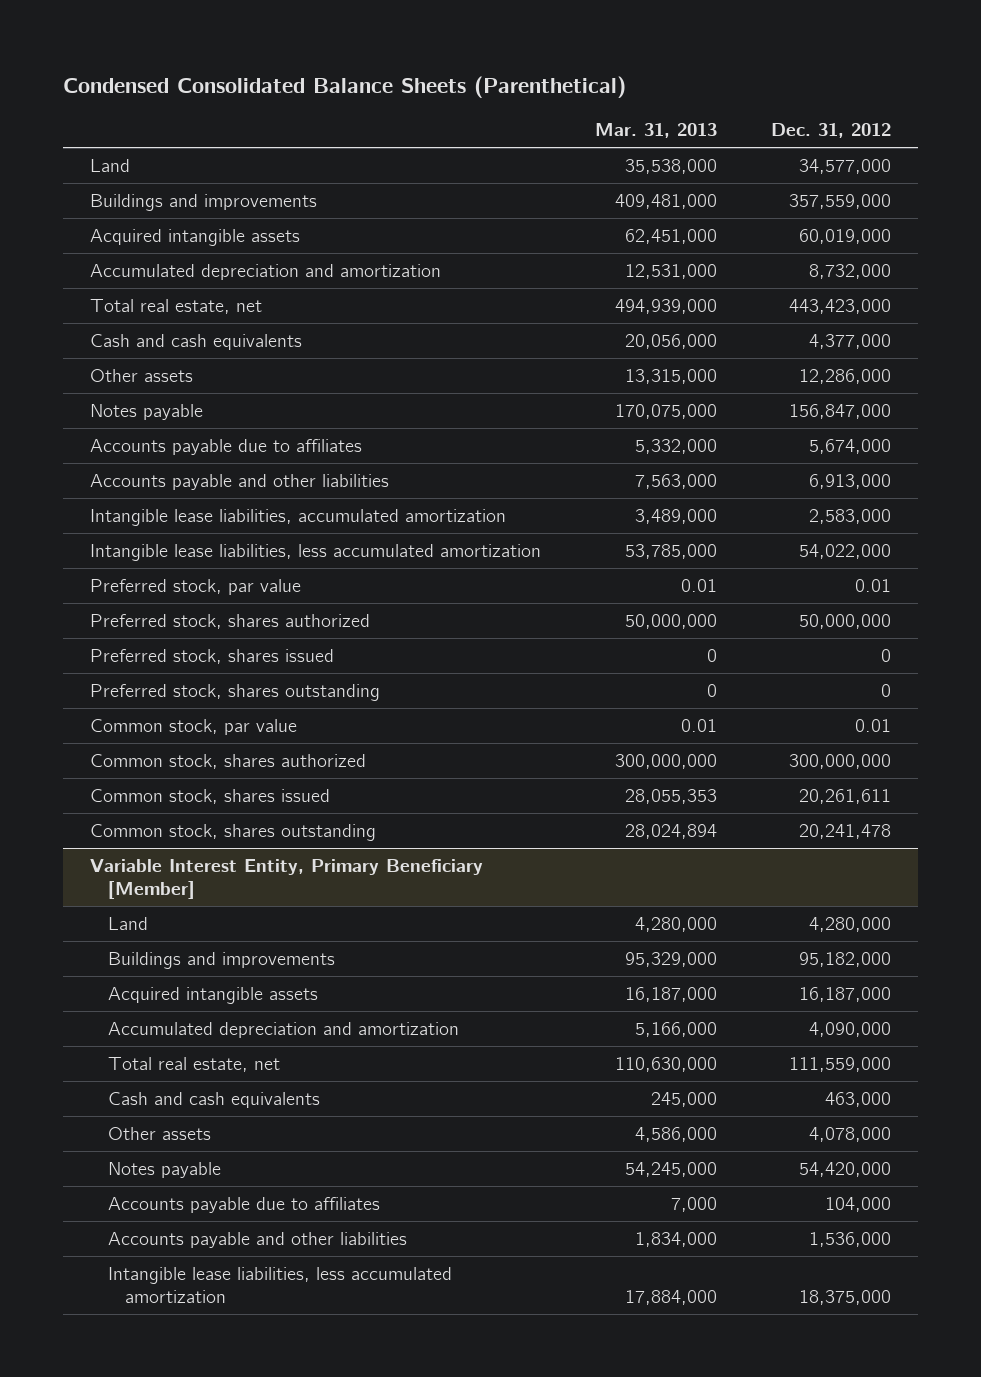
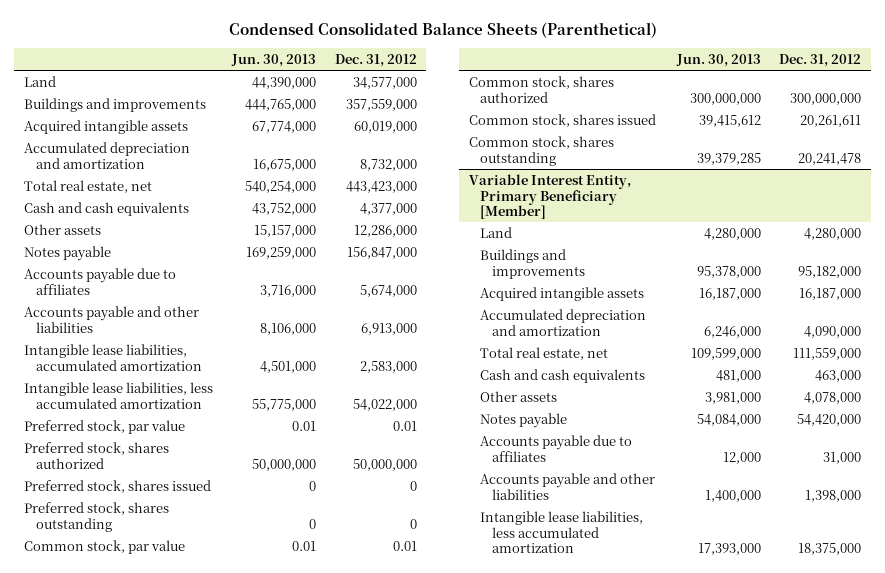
[594,123,717,139] Mar. 31, 2013 -> none
none -> [230,53,316,67] Jun. 30, 2013
[825,1197,892,1213] 104,000 -> [823,451,862,464] 31,000
[809,1232,892,1248] 1,536,000 -> [805,489,862,502] 1,398,000

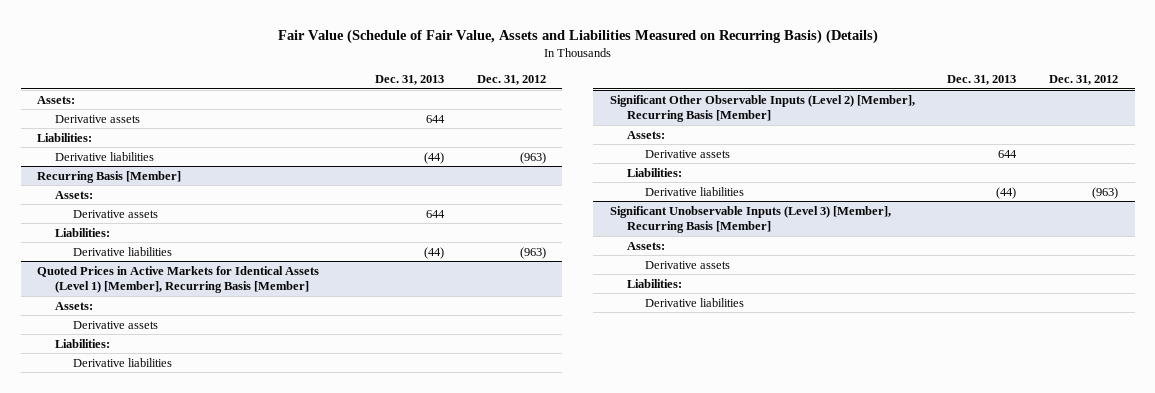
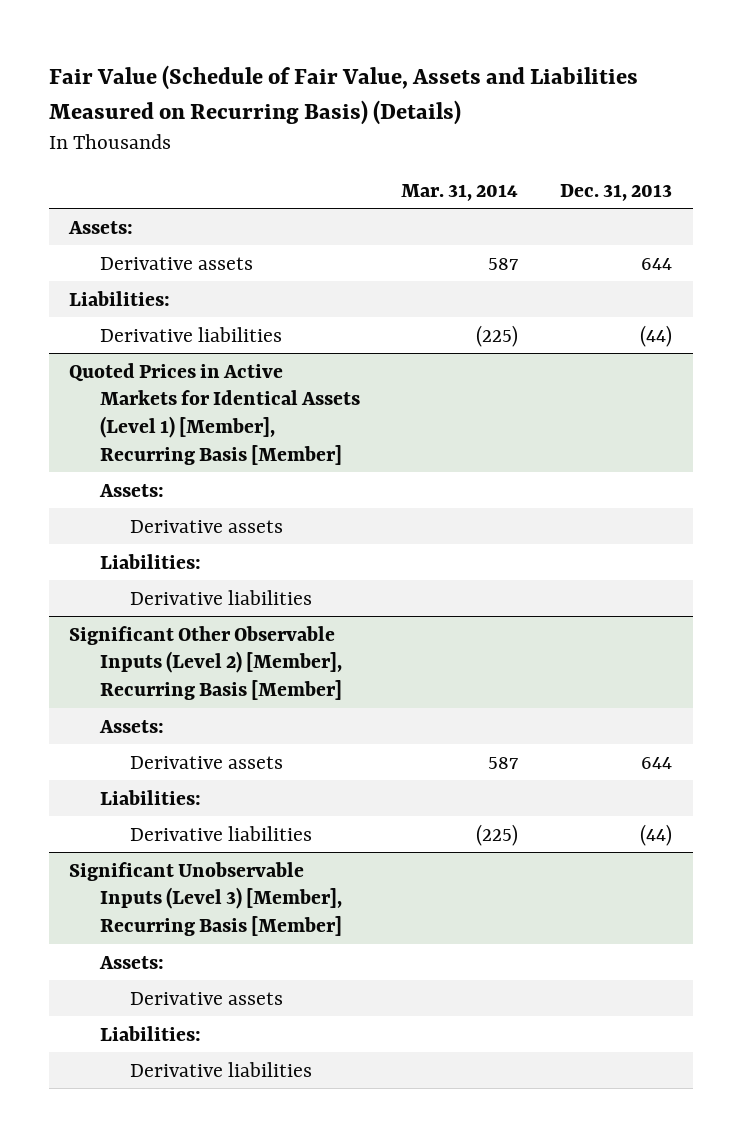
[476,75,546,86] Dec. 31, 2012 -> none
none -> [401,183,519,201] Mar. 31, 2014
[37,170,182,183] Recurring Basis [Member] -> none
[54,190,93,199] Assets: -> none
[72,209,158,218] Derivative assets -> none
[54,227,110,237] Liabilities: -> none
[72,246,172,256] Derivative liabilities -> none

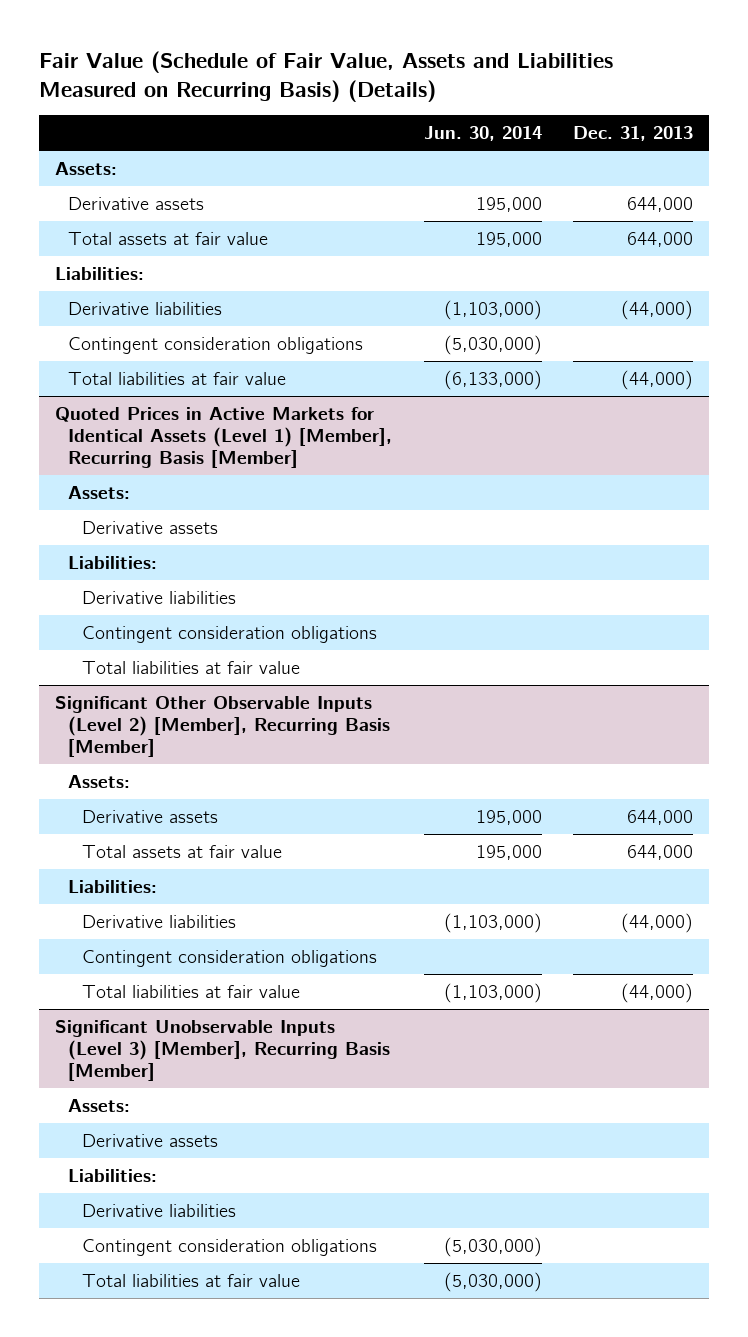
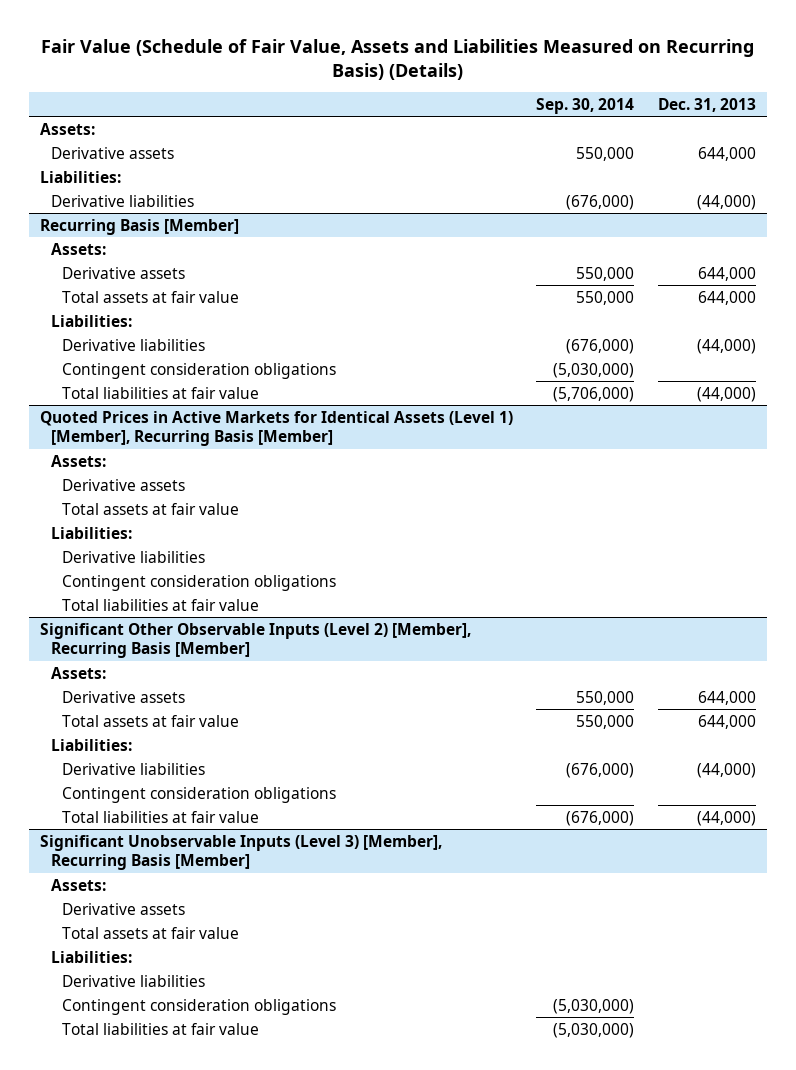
[423,126,542,142] Jun. 30, 2014 -> none
none -> [536,97,635,114] Sep. 30, 2014
none -> [40,170,122,183] Liabilities:
none -> [51,194,195,207] Derivative liabilities
none -> [40,218,240,235] Recurring Basis [Member]
none -> [51,242,107,255] Assets:
none -> [62,266,186,279] Derivative assets
none -> [62,502,240,515] Total assets at fair value
none -> [62,926,240,939] Total assets at fair value

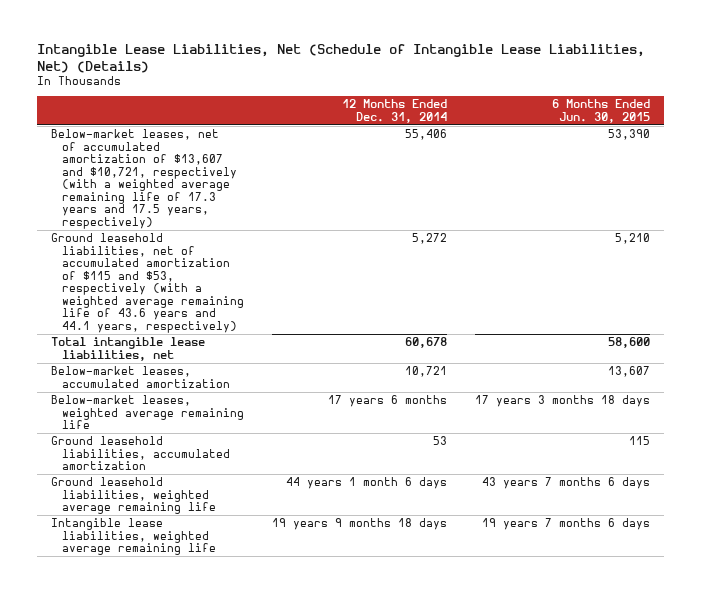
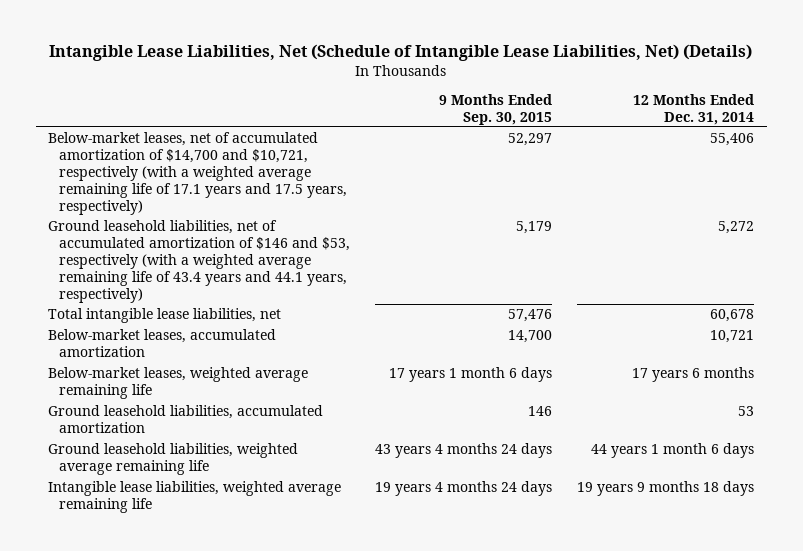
[552,99,651,123] 6 Months Ended Jun. 30, 2015 -> none
none -> [439,93,553,125] 9 Months Ended Sep. 30, 2015
[51,129,237,230] Below-market leases, net of accumulated amortization of $13,607 and $10,721, respectively (with a weighted average remaining life of 17.3 years and 17.5 years, respectively) -> [48,132,348,215] Below-market leases, net of accumulated amortization of $14,700 and $10,721, respectively (with a weighted average remaining life of 17.1 years and 17.5 years, respectively)
[51,233,244,334] Ground leasehold liabilities, net of accumulated amortization of $115 and $53, respectively (with a weighted average remaining life of 43.6 years and 44.1 years, respectively) -> [48,220,351,303] Ground leasehold liabilities, net of accumulated amortization of $146 and $53, respectively (with a weighted average remaining life of 43.4 years and 44.1 years, respectively)

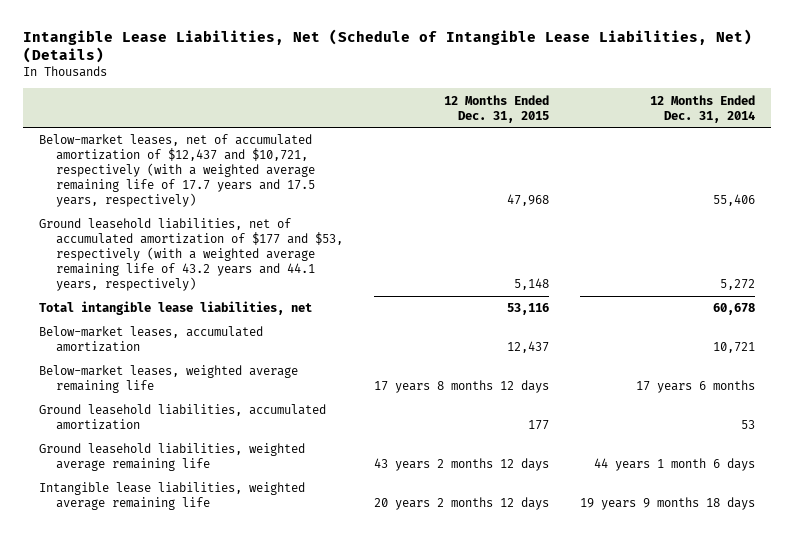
[439,93,553,125] 9 Months Ended Sep. 30, 2015 -> none
none -> [444,94,550,123] 12 Months Ended Dec. 31, 2015
[48,132,348,215] Below-market leases, net of accumulated amortization of $14,700 and $10,721, respectively (with a weighted average remaining life of 17.1 years and 17.5 years, respectively) -> [38,134,315,208] Below-market leases, net of accumulated amortization of $12,437 and $10,721, respectively (with a weighted average remaining life of 17.7 years and 17.5 years, respectively)
[48,220,351,303] Ground leasehold liabilities, net of accumulated amortization of $146 and $53, respectively (with a weighted average remaining life of 43.4 years and 44.1 years, respectively) -> [38,218,343,292] Ground leasehold liabilities, net of accumulated amortization of $177 and $53, respectively (with a weighted average remaining life of 43.2 years and 44.1 years, respectively)

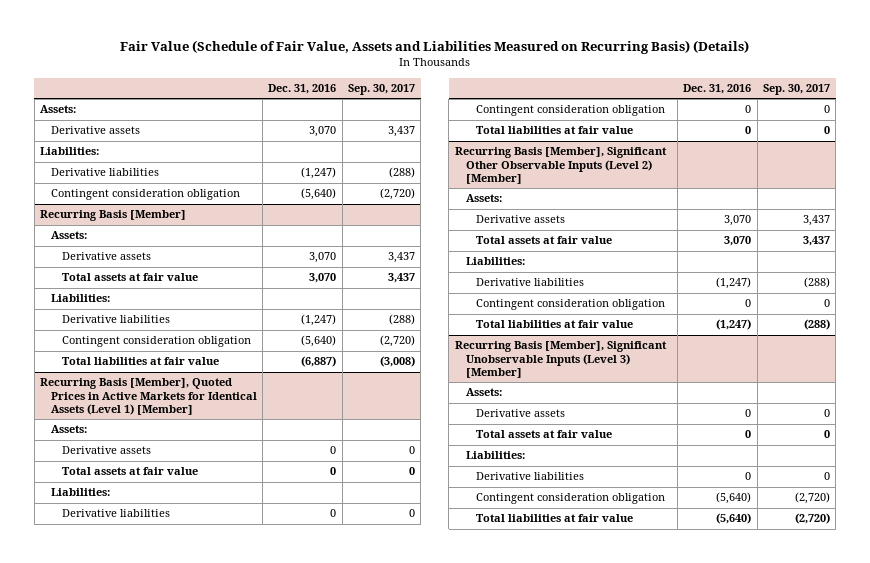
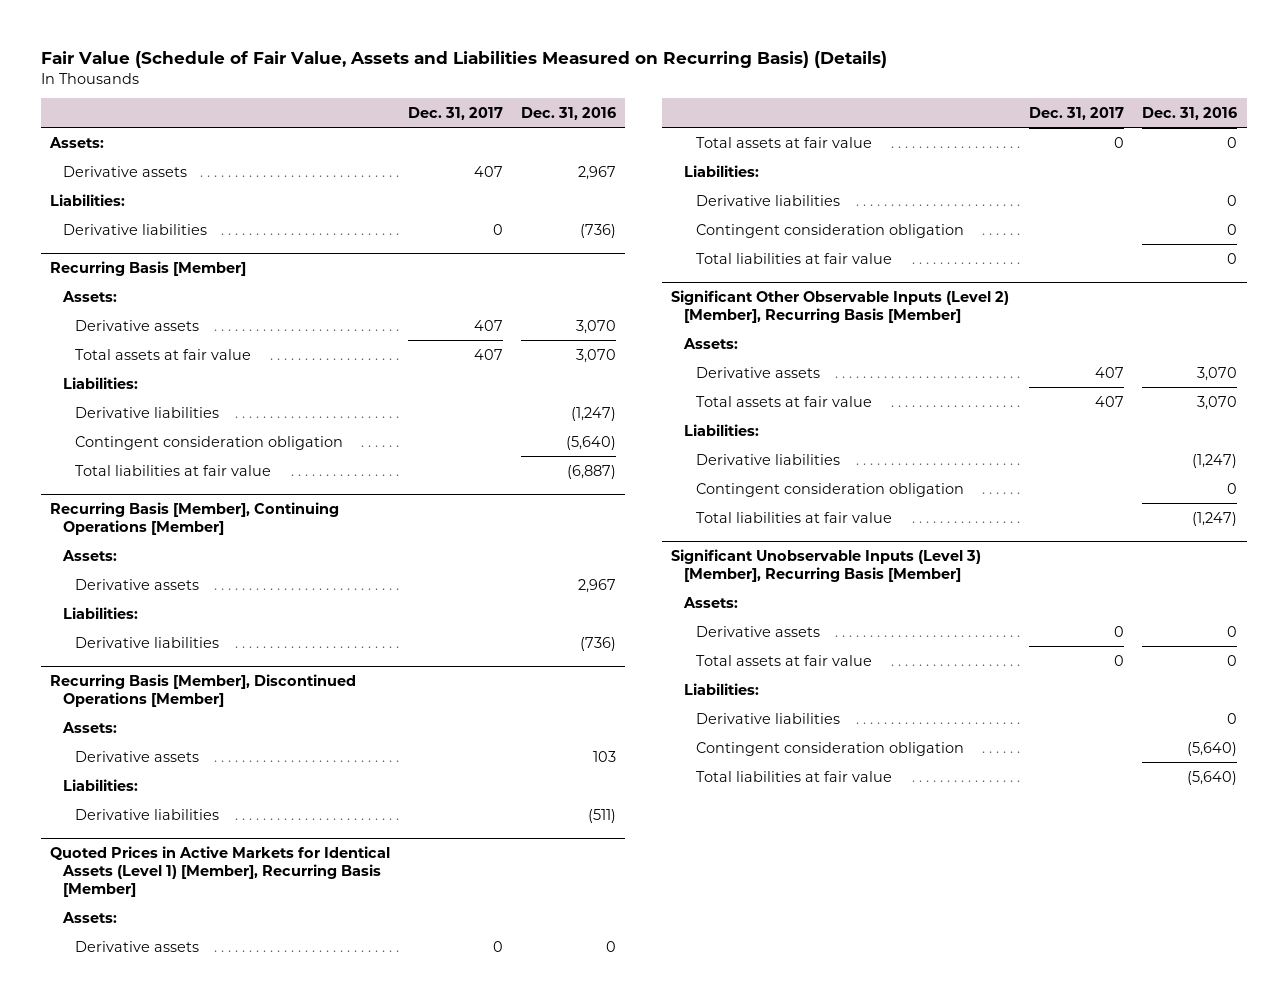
[348,84,416,96] Sep. 30, 2017 -> none
none -> [408,106,504,120] Dec. 31, 2017
[309,126,337,138] 3,070 -> [578,165,617,180] 2,967
[50,189,240,201] Contingent consideration obligation -> none
[301,167,337,180] (1,247) -> [580,223,617,238] (736)
[39,378,257,415] Recurring Basis [Member], Quoted Prices in Active Markets for Identical Assets (Level 1) [Member] -> none
none -> [50,501,340,535] Recurring Basis [Member], Continuing Operations [Member]
none -> [75,578,200,590] Derivative assets
none -> [62,606,138,619] Liabilities:
none -> [75,636,220,648] Derivative liabilities
none -> [50,673,357,707] Recurring Basis [Member], Discontinued Operations [Member]
none -> [61,721,117,733] Assets:
none -> [75,750,200,762] Derivative assets
none -> [62,778,138,791] Liabilities:
none -> [75,808,220,820] Derivative liabilities
none -> [50,845,391,897] Quoted Prices in Active Markets for Identical Assets (Level 1) [Member], Recurring Basis [Member]
none -> [61,911,117,923] Assets:
[454,147,667,184] Recurring Basis [Member], Significant Other Observable Inputs (Level 2) [Member] -> [671,289,1010,323] Significant Other Observable Inputs (Level 2) [Member], Recurring Basis [Member]
[454,341,667,378] Recurring Basis [Member], Significant Unobservable Inputs (Level 3) [Member] -> [671,548,982,582] Significant Unobservable Inputs (Level 3) [Member], Recurring Basis [Member]

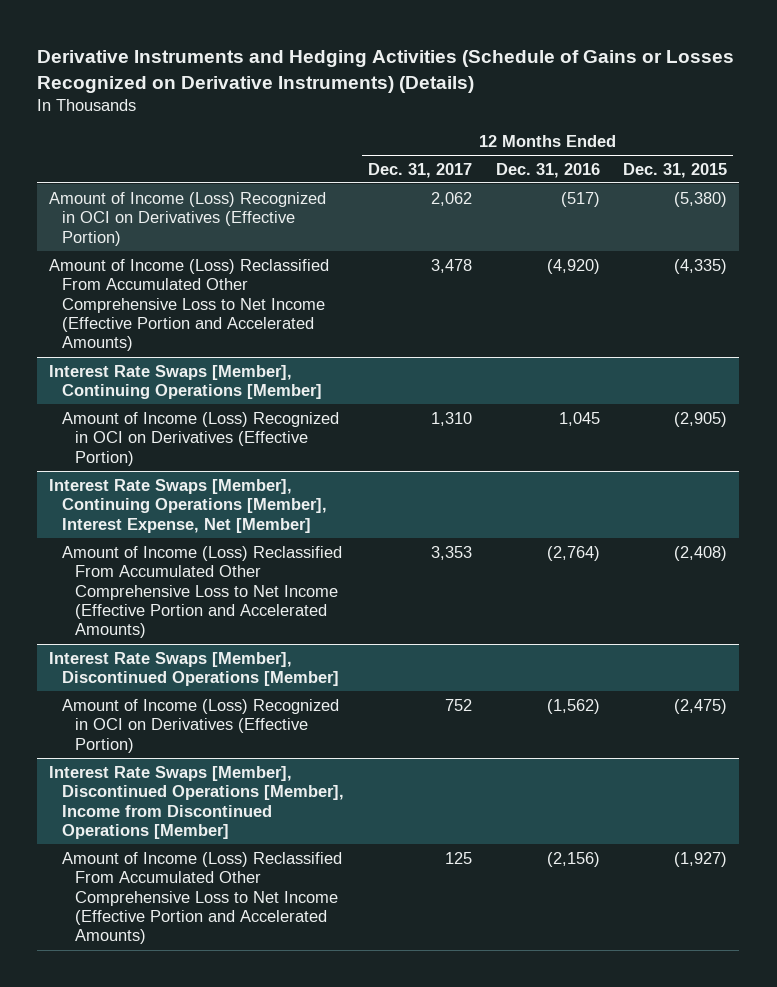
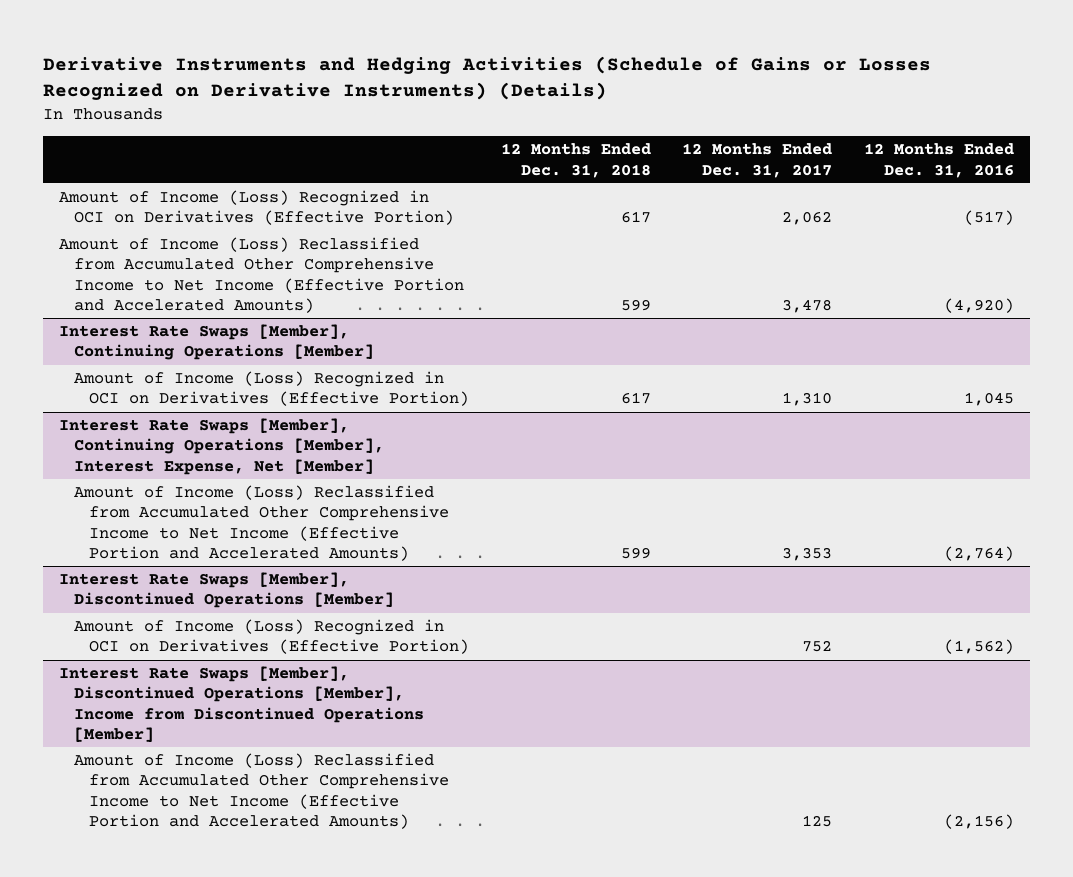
[623,162,728,178] Dec. 31, 2015 -> none
none -> [500,143,651,178] 12 Months Ended Dec. 31, 2018
[49,258,330,352] Amount of Income (Loss) Reclassified From Accumulated Other Comprehensive Loss to Net Income (Effective Portion and Accelerated Amounts) -> [58,237,465,314] Amount of Income (Loss) Reclassified from Accumulated Other Comprehensive Income to Net Income (Effective Portion and Accelerated Amounts)
[62,545,343,639] Amount of Income (Loss) Reclassified From Accumulated Other Comprehensive Loss to Net Income (Effective Portion and Accelerated Amounts) -> [74,485,450,562] Amount of Income (Loss) Reclassified from Accumulated Other Comprehensive Income to Net Income (Effective Portion and Accelerated Amounts)
[62,851,343,945] Amount of Income (Loss) Reclassified From Accumulated Other Comprehensive Loss to Net Income (Effective Portion and Accelerated Amounts) -> [74,753,450,830] Amount of Income (Loss) Reclassified from Accumulated Other Comprehensive Income to Net Income (Effective Portion and Accelerated Amounts)

